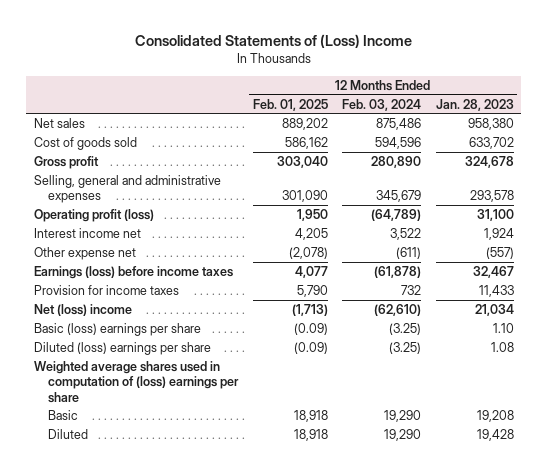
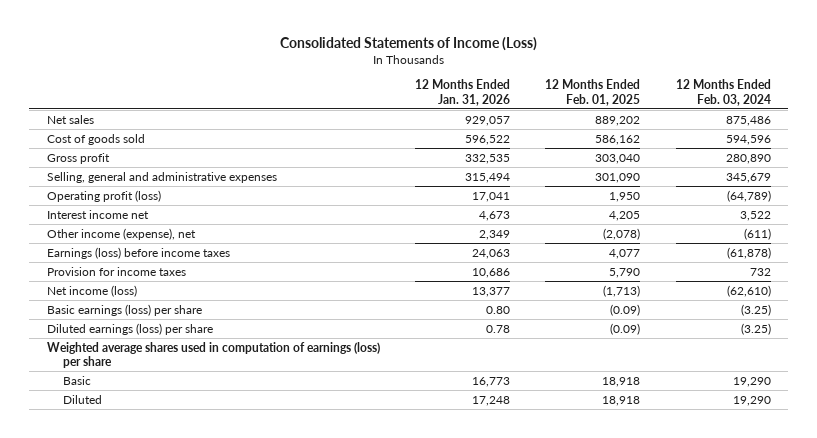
[134,34,412,49] Consolidated Statements of (Loss) Income -> [279,36,537,51] Consolidated Statements of Income (Loss)
[435,98,514,111] Jan. 28, 2023 -> none
none -> [415,79,511,106] 12 Months Ended Jan. 31, 2026
[33,247,136,261] Other expense net -> [46,227,196,240] Other income (expense), net
[33,304,132,317] Net (loss) income -> [46,284,137,297] Net income (loss)
[33,323,201,337] Basic (loss) earnings per share -> [46,303,202,316] Basic earnings (loss) per share
[33,342,211,356] Diluted (loss) earnings per share -> [46,322,213,335] Diluted earnings (loss) per share
[33,361,240,403] Weighted average shares used in computation of (loss) earnings per share -> [46,341,380,369] Weighted average shares used in computation of earnings (loss) per share

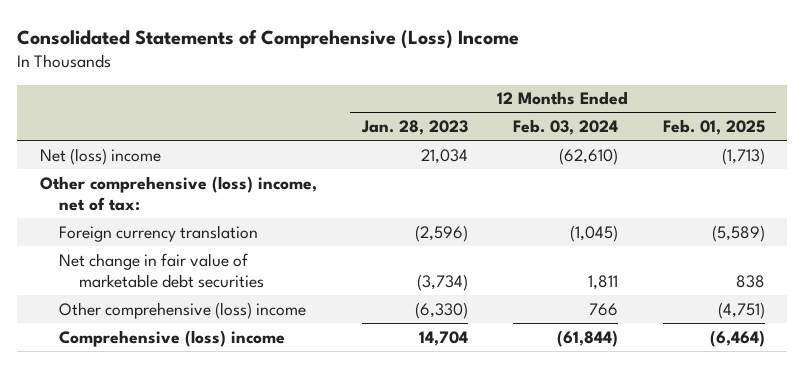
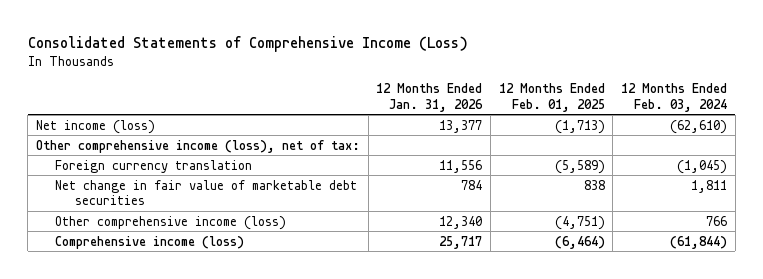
[17,30,520,50] Consolidated Statements of Comprehensive (Loss) Income -> [27,35,468,52] Consolidated Statements of Comprehensive Income (Loss)
[360,120,468,136] Jan. 28, 2023 -> none
none -> [376,83,484,112] 12 Months Ended Jan. 31, 2026
[39,147,161,165] Net (loss) income -> [35,119,155,134] Net income (loss)
[39,175,317,212] Other comprehensive (loss) income, net of tax: -> [35,139,360,153] Other comprehensive income (loss), net of tax:
[59,301,307,319] Other comprehensive (loss) income -> [55,215,287,230] Other comprehensive income (loss)
[59,329,286,347] Comprehensive (loss) income -> [55,235,245,249] Comprehensive income (loss)

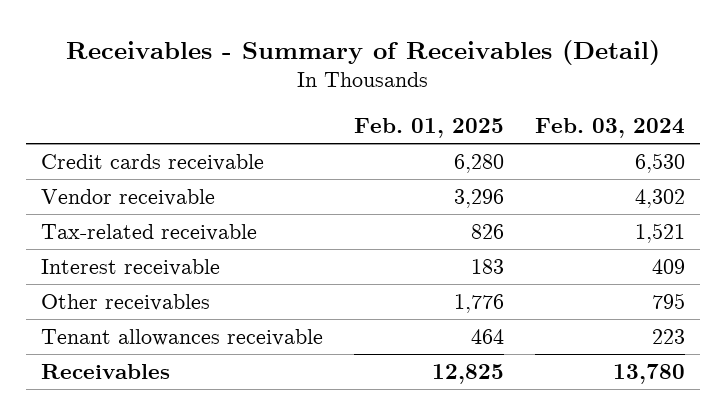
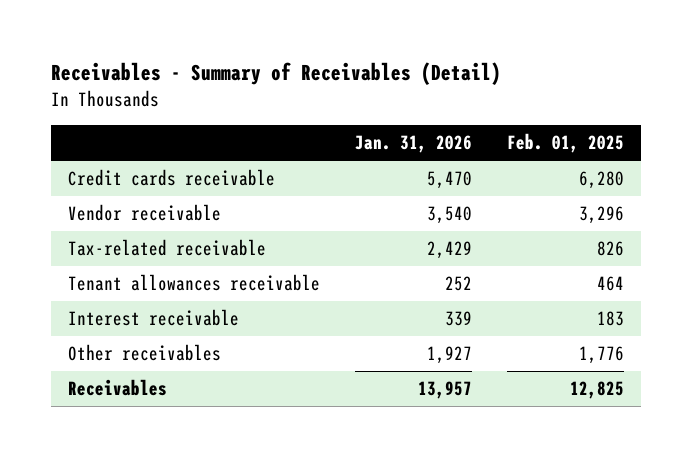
[534,118,685,139] Feb. 03, 2024 -> none
none -> [354,134,472,153] Jan. 31, 2026
[41,328,324,346] Tenant allowances receivable -> [68,274,321,292] Tenant allowances receivable

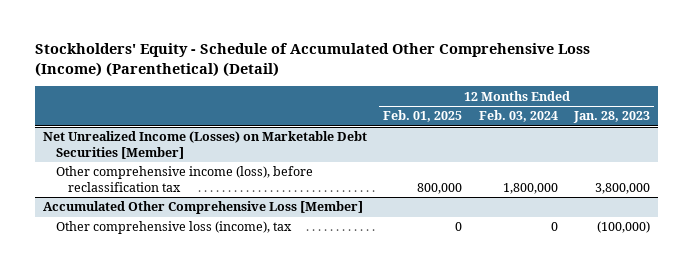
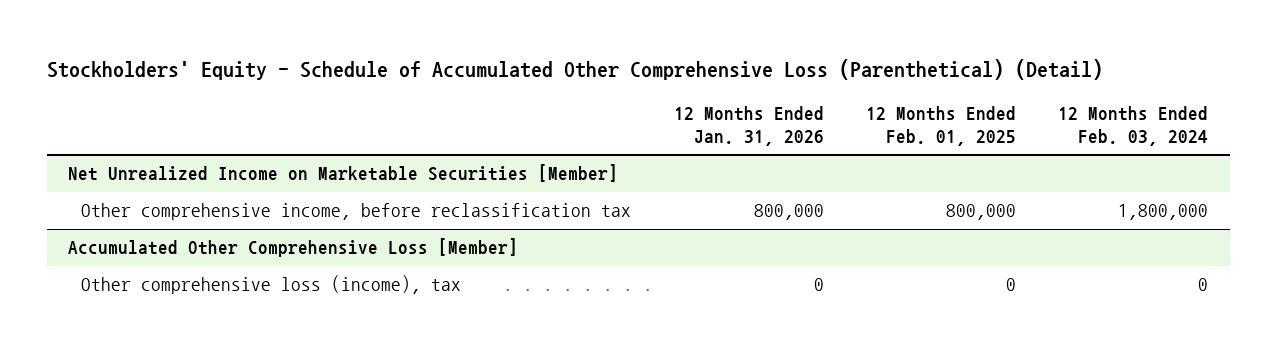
[34,43,590,77] Stockholders' Equity - Schedule of Accumulated Other Comprehensive Loss (Income) (Parenthetical) (Detail) -> [46,58,1103,80] Stockholders' Equity - Schedule of Accumulated Other Comprehensive Loss (Parenthetical) (Detail)
[573,111,651,124] Jan. 28, 2023 -> none
none -> [673,105,824,146] 12 Months Ended Jan. 31, 2026
[43,131,368,159] Net Unrealized Income (Losses) on Marketable Debt Securities [Member] -> [68,164,619,183] Net Unrealized Income on Marketable Securities [Member]
[55,166,313,192] Other comprehensive income (loss), before reclassification tax -> [81,203,632,221] Other comprehensive income, before reclassification tax

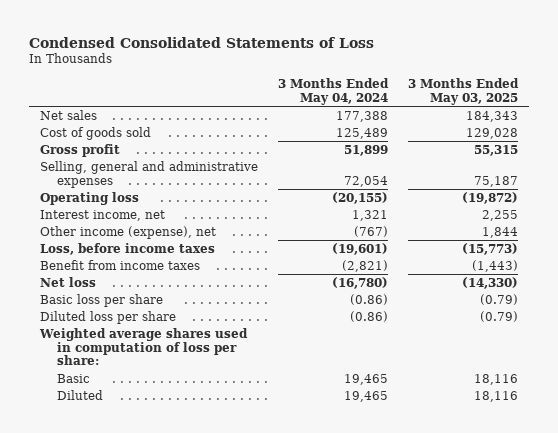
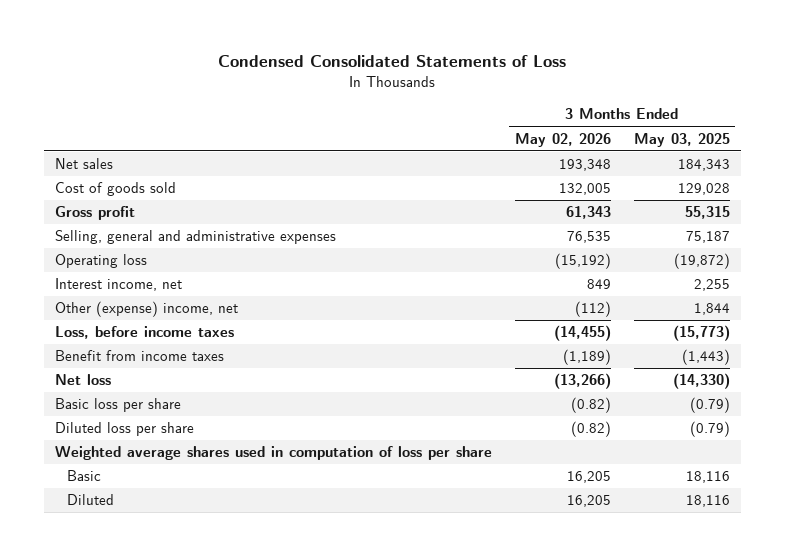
[278,77,390,105] 3 Months Ended May 04, 2024 -> none
none -> [514,132,611,147] May 02, 2026
[39,225,216,239] Other income (expense), net -> [55,301,239,318] Other (expense) income, net
[38,327,248,366] Weighted average shares used in computation of loss per share: -> [55,446,493,461] Weighted average shares used in computation of loss per share

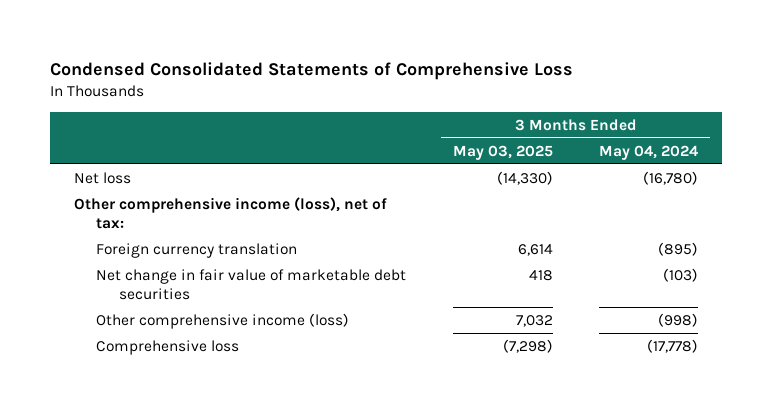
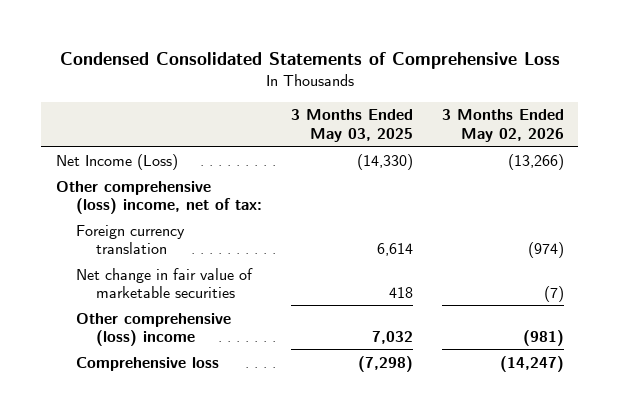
[599,144,699,160] May 04, 2024 -> none
none -> [441,109,564,142] 3 Months Ended May 02, 2026
[73,171,131,184] Net loss -> [55,153,178,170] Net Income (Loss)
[73,196,387,229] Other comprehensive income (loss), net of tax: -> [55,180,262,214] Other comprehensive (loss) income, net of tax:
[96,268,407,300] Net change in fair value of marketable debt securities -> [75,267,253,298] Net change in fair value of marketable securities
[96,312,350,329] Other comprehensive income (loss) -> [75,312,231,346] Other comprehensive (loss) income

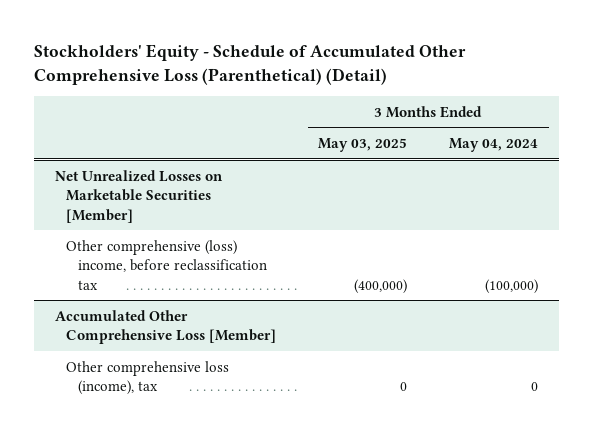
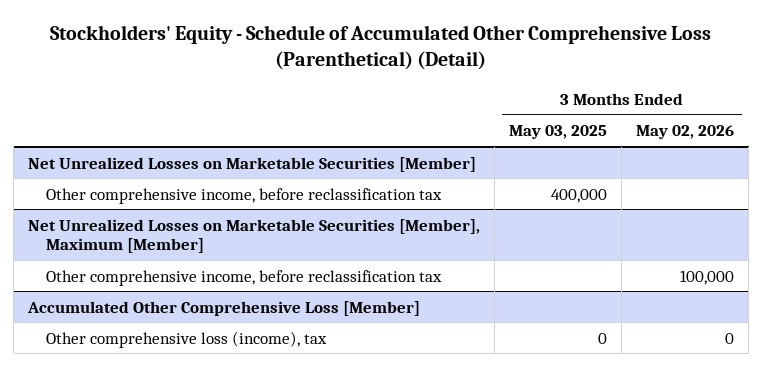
[449,137,539,152] May 04, 2024 -> none
none -> [636,125,735,140] May 02, 2026
[66,239,268,290] Other comprehensive (loss) income, before reclassification tax -> [46,187,443,204] Other comprehensive income, before reclassification tax
[354,278,408,294] (400,000) -> [551,188,608,203] 400,000
none -> [28,218,481,254] Net Unrealized Losses on Marketable Securities [Member], Maximum [Member]
none -> [46,269,443,286] Other comprehensive income, before reclassification tax

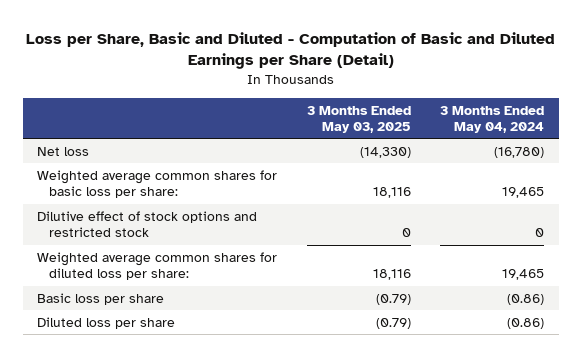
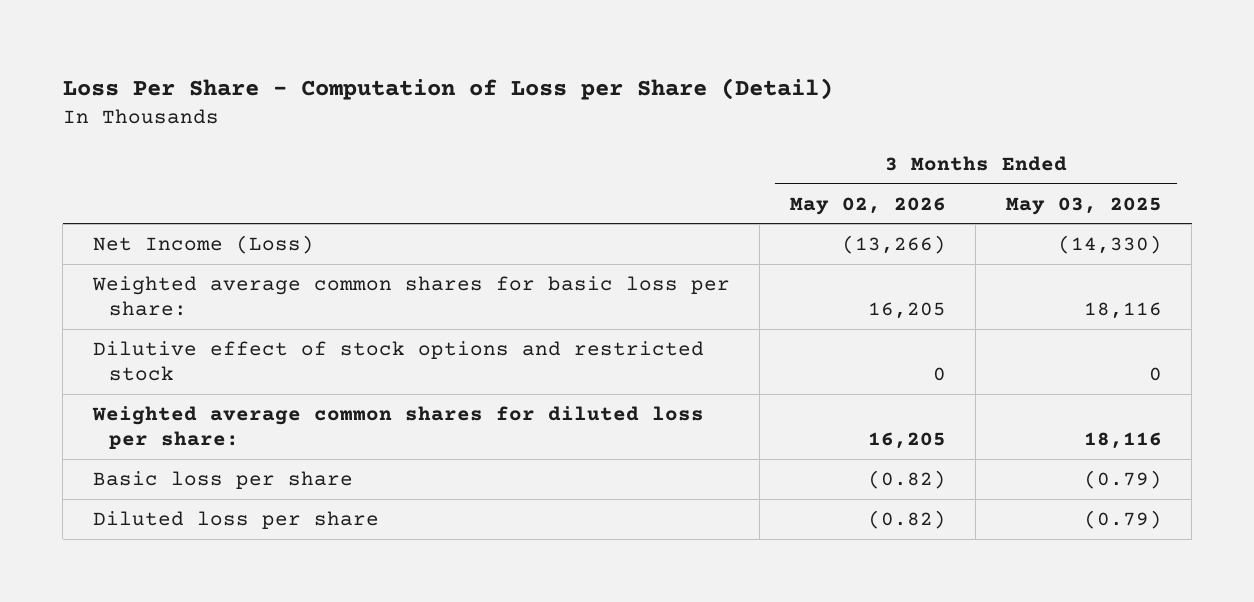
[25,31,555,70] Loss per Share, Basic and Diluted - Computation of Basic and Diluted Earnings per Share (Detail) -> [62,78,833,101] Loss Per Share - Computation of Loss per Share (Detail)
[440,105,545,134] 3 Months Ended May 04, 2024 -> none
none -> [789,196,946,215] May 02, 2026
[37,146,90,156] Net loss -> [92,234,314,254] Net Income (Loss)

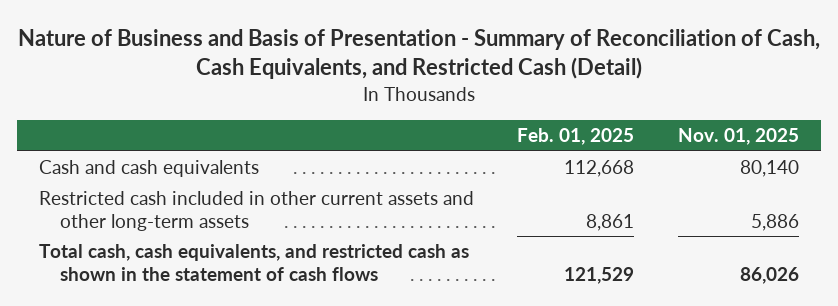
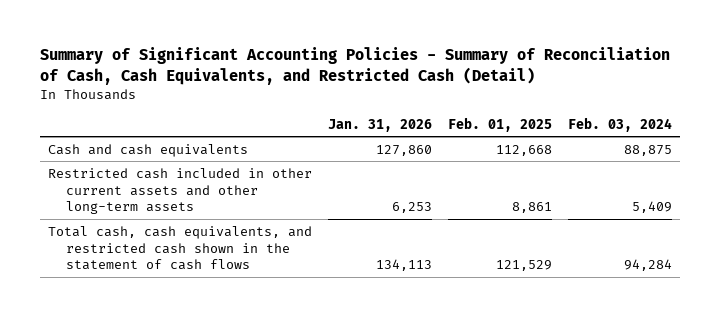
[17,28,820,80] Nature of Business and Basis of Presentation - Summary of Reconciliation of Cash, Cash Equivalents, and Restricted Cash (Detail) -> [39,47,670,85] Summary of Significant Accounting Policies - Summary of Reconciliation of Cash, Cash Equivalents, and Restricted Cash (Detail)
[678,128,800,146] Nov. 01, 2025 -> none
none -> [327,118,432,132] Jan. 31, 2026
none -> [567,116,672,132] Feb. 03, 2024
[38,244,469,281] Total cash, cash equivalents, and restricted cash as shown in the statement of cash flows -> [47,225,312,271] Total cash, cash equivalents, and restricted cash shown in the statement of cash flows

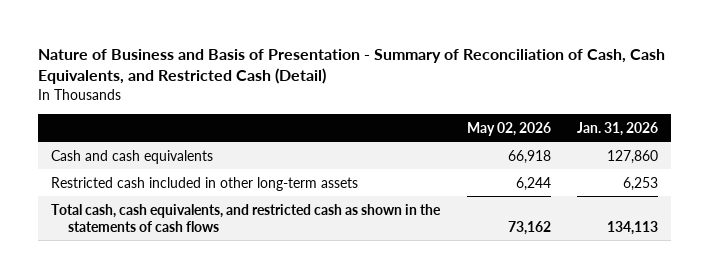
[39,47,670,85] Summary of Significant Accounting Policies - Summary of Reconciliation of Cash, Cash Equivalents, and Restricted Cash (Detail) -> [37,48,665,85] Nature of Business and Basis of Presentation - Summary of Reconciliation of Cash, Cash Equivalents, and Restricted Cash (Detail)
[447,116,552,132] Feb. 01, 2025 -> none
[567,116,672,132] Feb. 03, 2024 -> none
none -> [466,121,551,136] May 02, 2026
[47,167,312,215] Restricted cash included in other current assets and other long-term assets -> [51,176,359,191] Restricted cash included in other long-term assets
[47,225,312,271] Total cash, cash equivalents, and restricted cash shown in the statement of cash flows -> [51,203,442,232] Total cash, cash equivalents, and restricted cash as shown in the statements of cash flows

